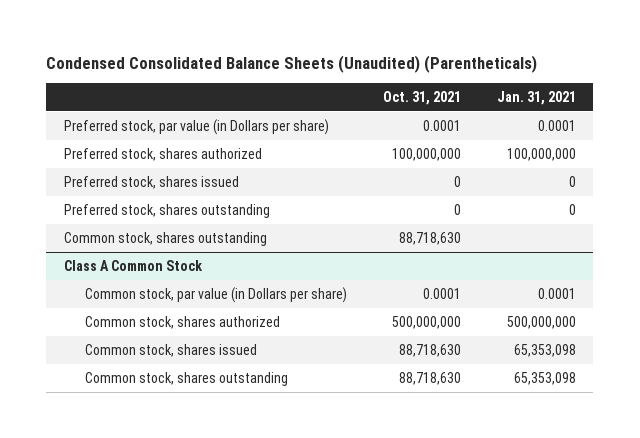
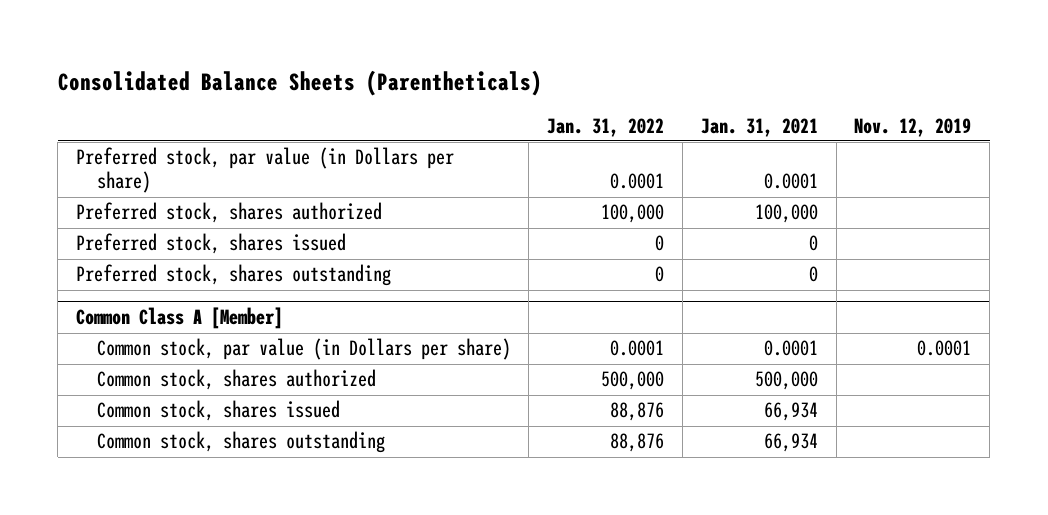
[46,54,538,73] Condensed Consolidated Balance Sheets (Unaudited) (Parentheticals) -> [57,69,542,96] Consolidated Balance Sheets (Parentheticals)
[382,90,461,105] Oct. 31, 2021 -> none
none -> [547,117,665,137] Jan. 31, 2022
none -> [854,117,972,137] Nov. 12, 2019
[506,147,576,161] 100,000,000 -> [754,204,818,224] 100,000
[64,231,268,246] Common stock, shares outstanding -> none
[64,259,204,271] Class A Common Stock -> [76,307,284,330] Common Class A [Member]
[506,315,576,329] 500,000,000 -> [754,371,818,391] 500,000
[513,343,576,357] 65,353,098 -> [763,402,818,422] 66,934
[513,371,576,385] 65,353,098 -> [763,433,818,453] 66,934

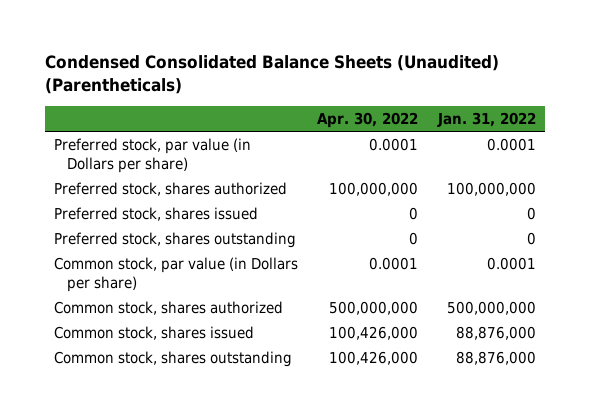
[57,69,542,96] Consolidated Balance Sheets (Parentheticals) -> [44,54,499,95] Condensed Consolidated Balance Sheets (Unaudited) (Parentheticals)
[700,117,818,137] Jan. 31, 2021 -> none
[854,117,972,137] Nov. 12, 2019 -> none
none -> [317,112,419,129] Apr. 30, 2022
[601,204,665,224] 100,000 -> [446,181,536,196] 100,000,000
[76,307,284,330] Common Class A [Member] -> none
[601,371,665,391] 500,000 -> [446,300,536,315] 500,000,000
[610,402,665,422] 88,876 -> [455,325,536,340] 88,876,000
[610,433,665,453] 88,876 -> [455,350,536,365] 88,876,000

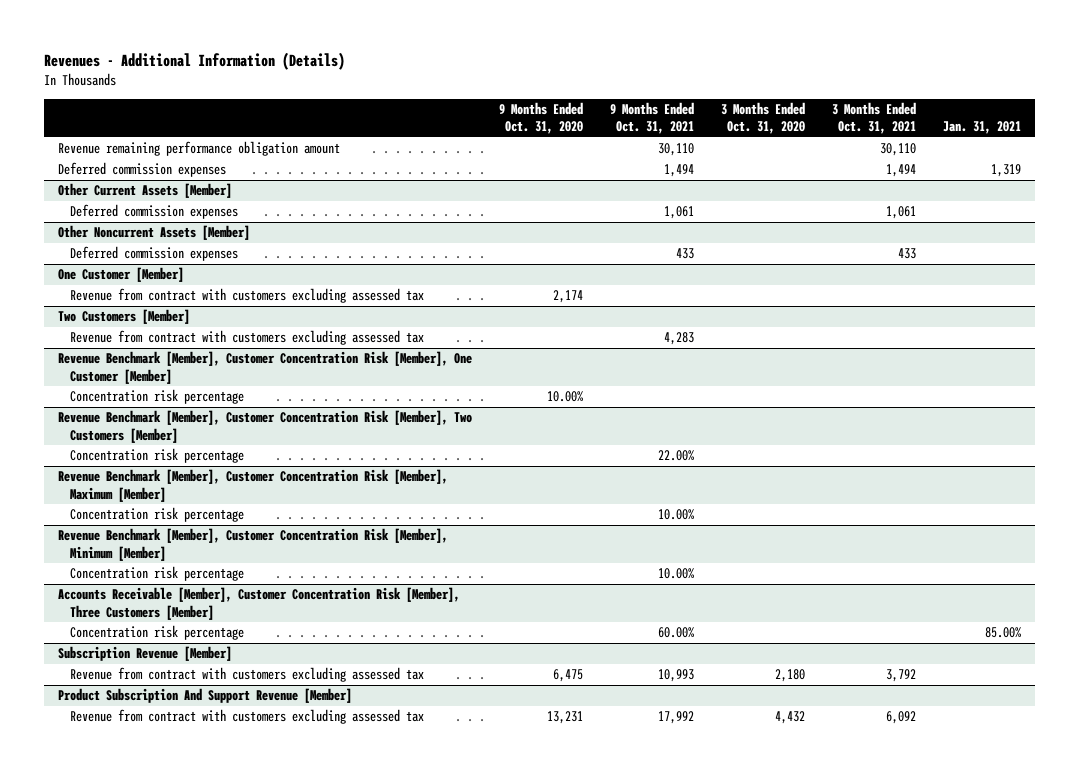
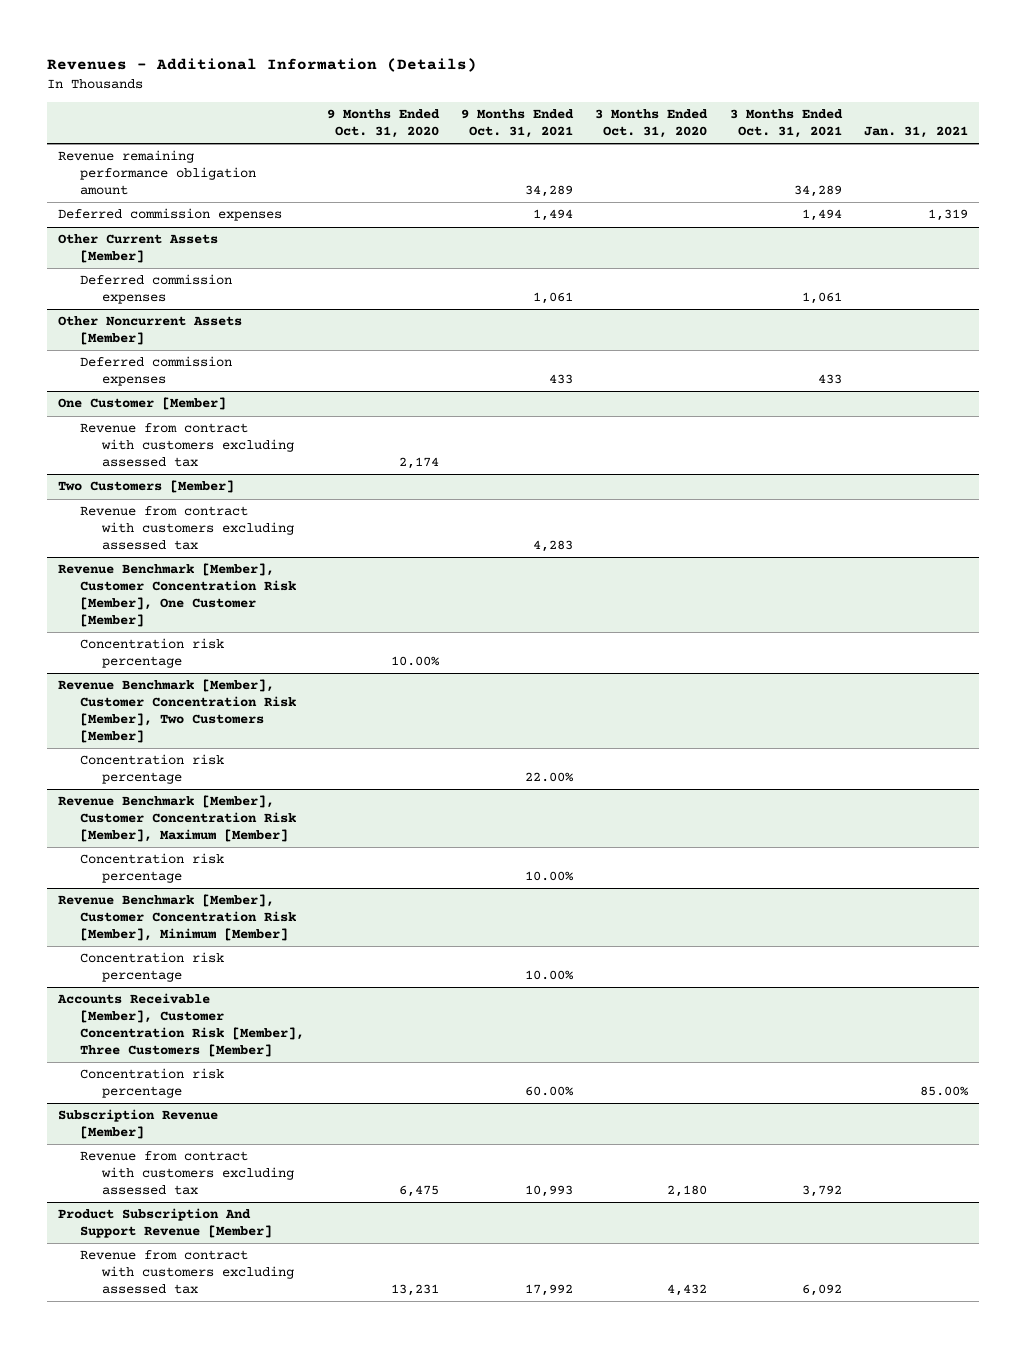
[657,143,694,157] 30,110 -> [524,184,573,197] 34,289
[879,143,916,157] 30,110 -> [793,184,842,197] 34,289

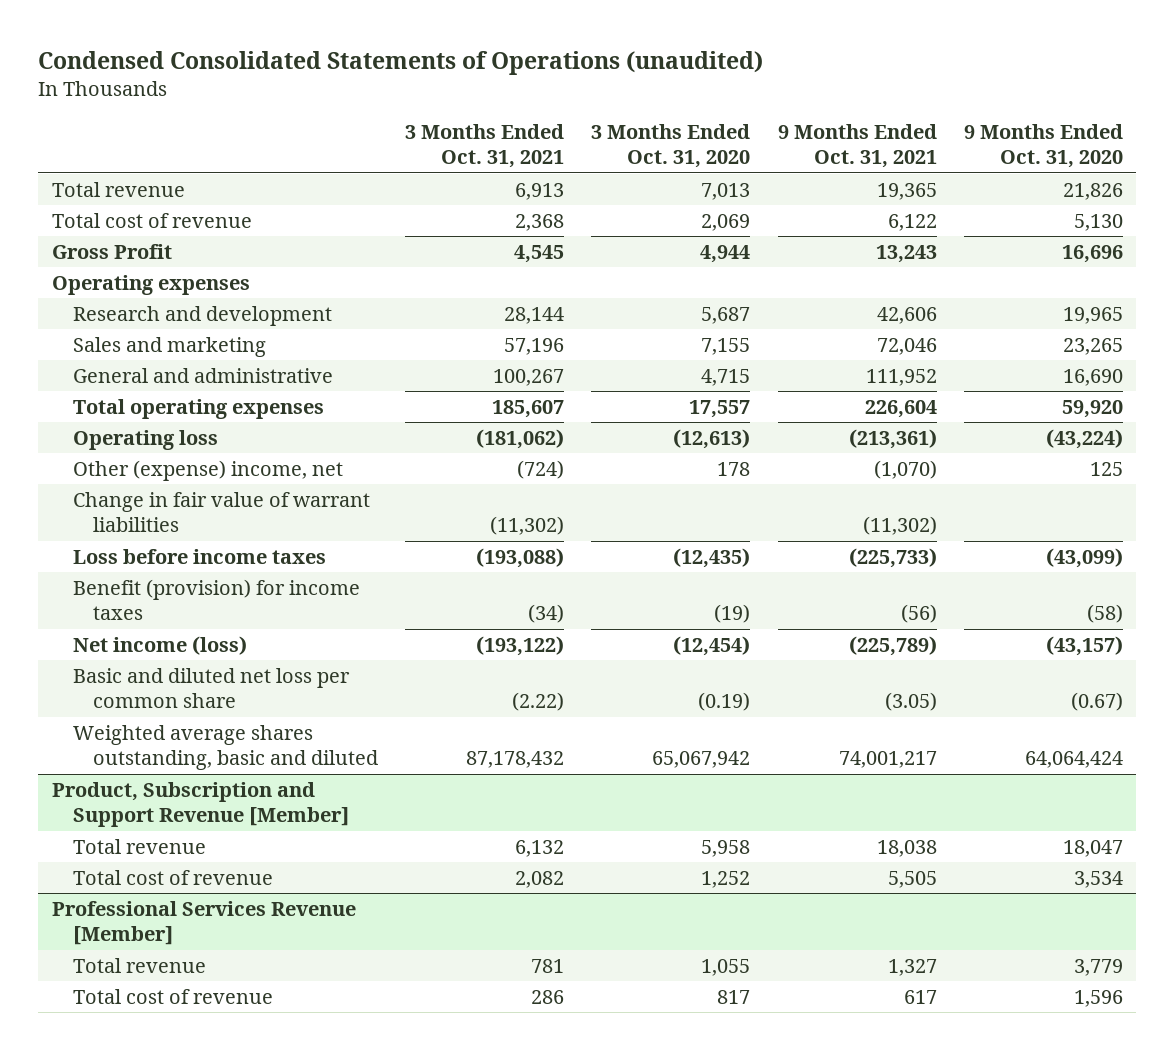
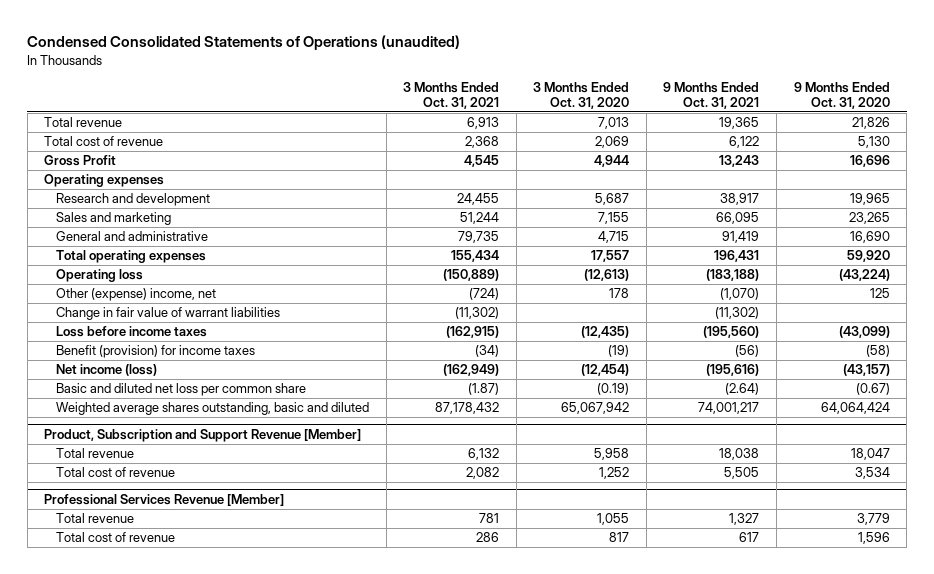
[504,306,565,324] 28,144 -> [457,193,500,206] 24,455
[876,306,937,324] 42,606 -> [720,193,760,206] 38,917
[504,337,565,355] 57,196 -> [460,212,500,225] 51,244
[876,337,937,355] 72,046 -> [716,212,760,225] 66,095
[493,368,565,386] 100,267 -> [458,231,500,244] 79,735
[865,368,937,386] 111,952 -> [722,231,760,244] 91,419
[492,399,565,418] 185,607 -> [451,250,500,263] 155,434
[864,399,937,418] 226,604 -> [714,250,760,263] 196,431
[476,428,565,449] (181,062) -> [443,269,500,282] (150,889)
[848,428,937,449] (213,361) -> [706,269,760,282] (183,188)
[476,547,565,568] (193,088) -> [446,326,500,339] (162,915)
[848,547,937,568] (225,733) -> [703,326,760,339] (195,560)
[476,635,565,656] (193,122) -> [443,364,500,377] (162,949)
[848,635,937,656] (225,789) -> [706,364,760,377] (195,616)
[512,692,565,712] (2.22) -> [468,383,500,396] (1.87)
[884,692,937,712] (3.05) -> [725,383,760,396] (2.64)

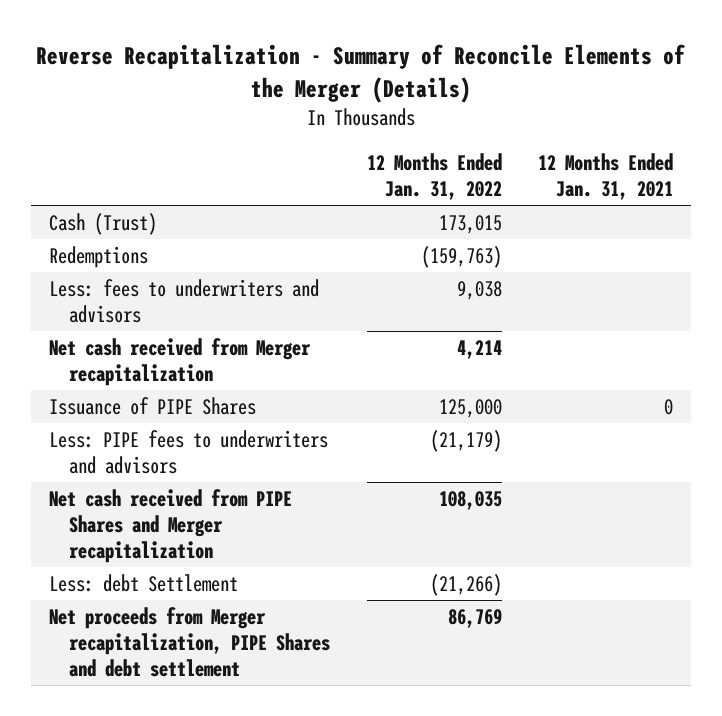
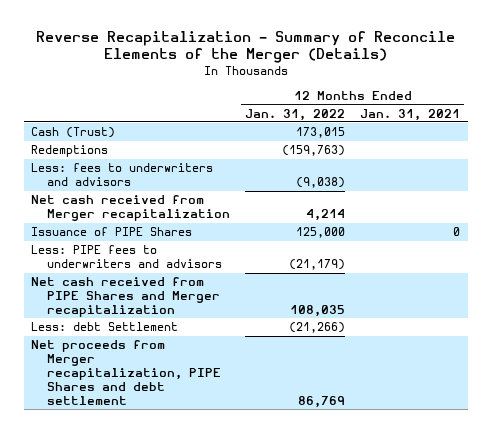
[456,280,502,300] 9,038 -> [295,177,345,189] (9,038)

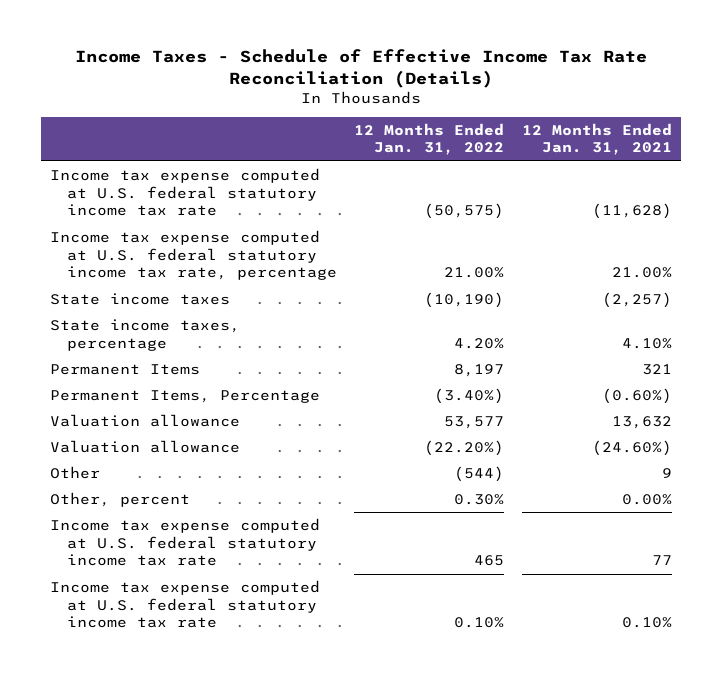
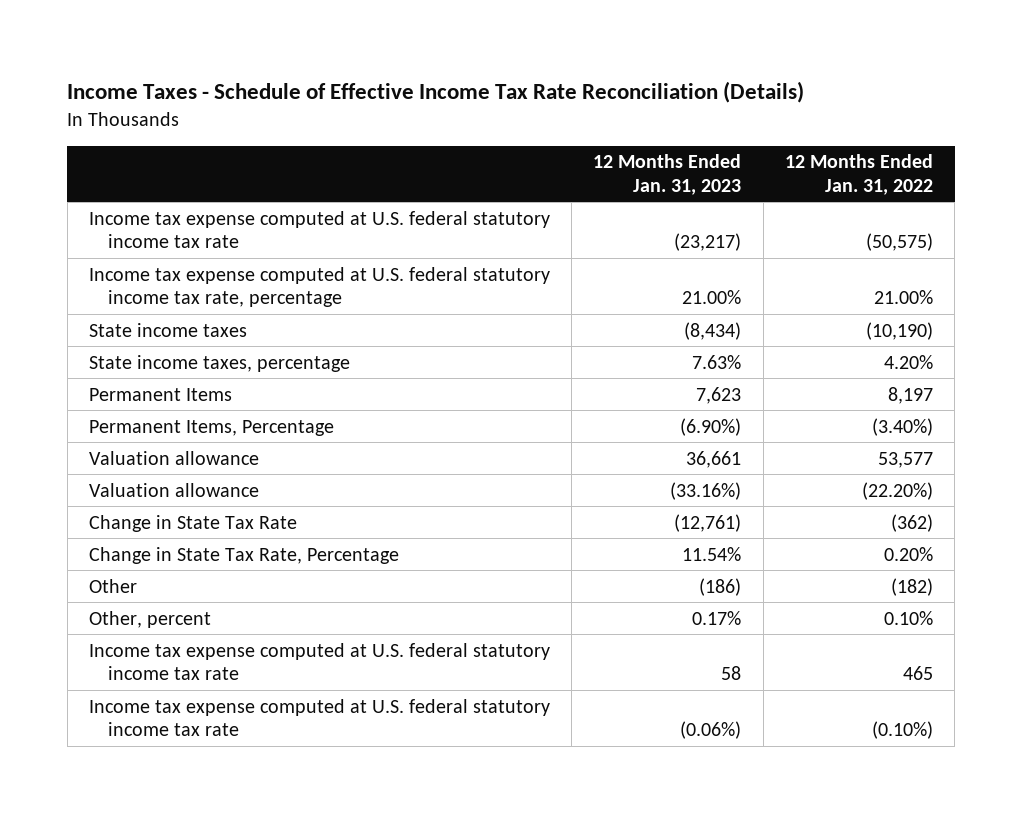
[521,122,672,156] 12 Months Ended Jan. 31, 2021 -> none
none -> [593,154,742,195] 12 Months Ended Jan. 31, 2023
none -> [89,514,298,532] Change in State Tax Rate
none -> [89,546,400,564] Change in State Tax Rate, Percentage
[454,466,505,483] (544) -> [890,577,933,596] (182)
[454,494,505,506] 0.30% -> [883,610,933,625] 0.10%
[454,617,505,629] 0.10% -> [871,720,933,739] (0.10%)

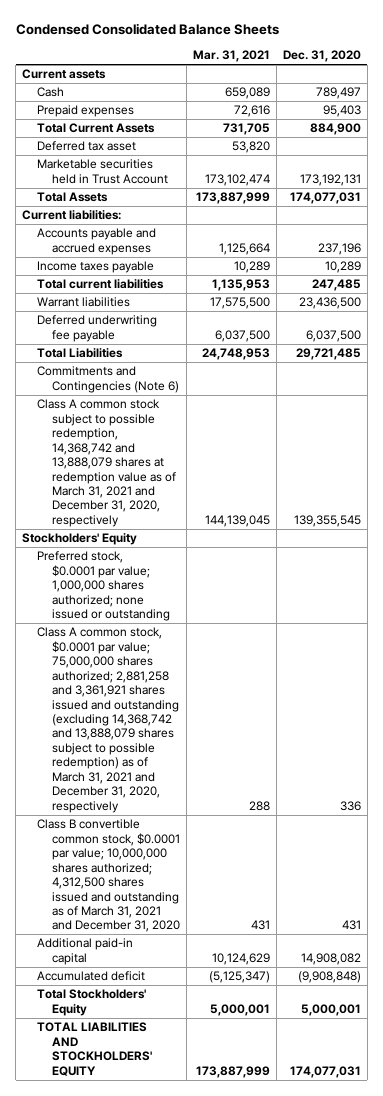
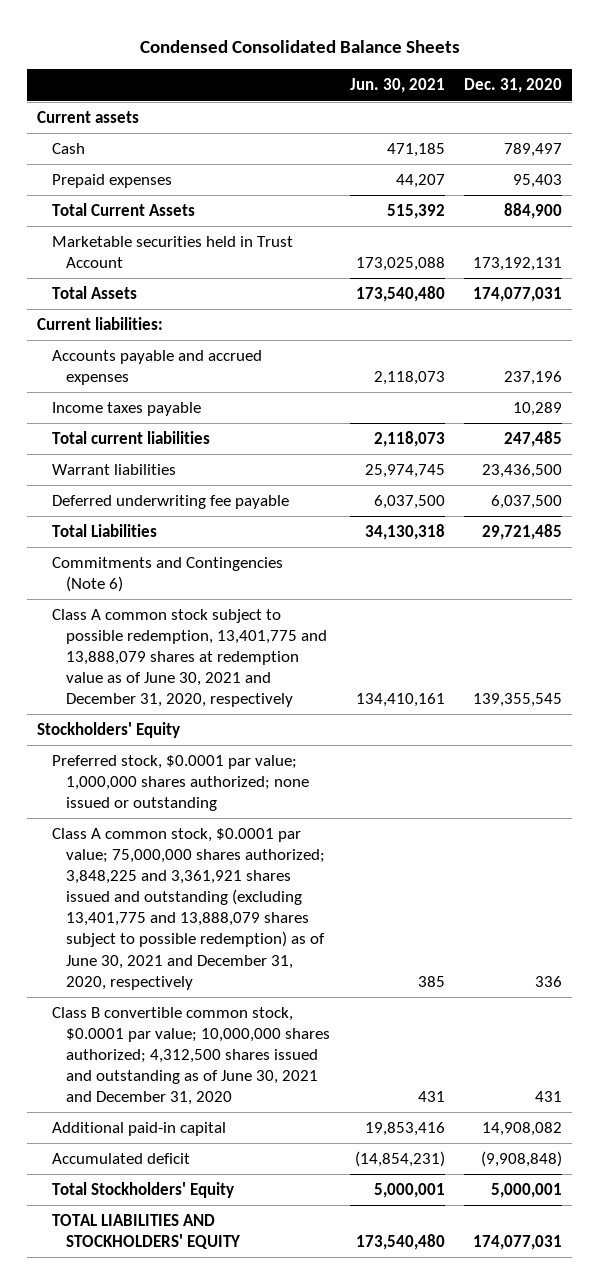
[192,50,270,63] Mar. 31, 2021 -> none
none -> [349,78,445,94] Jun. 30, 2021
[37,141,137,152] Deferred tax asset -> none
[37,399,177,527] Class A common stock subject to possible redemption, 14,368,742 and 13,888,079 shares at redemption value as of March 31, 2021 and December 31, 2020, respectively -> [51,608,328,708] Class A common stock subject to possible redemption, 13,401,775 and 13,888,079 shares at redemption value as of June 30, 2021 and December 31, 2020, respectively
[37,627,180,813] Class A common stock, $0.0001 par value; 75,000,000 shares authorized; 2,881,258 and 3,361,921 shares issued and outstanding (excluding 14,368,742 and 13,888,079 shares subject to possible redemption) as of March 31, 2021 and December 31, 2020, respectively -> [51,827,326,990] Class A common stock, $0.0001 par value; 75,000,000 shares authorized; 3,848,225 and 3,361,921 shares issued and outstanding (excluding 13,401,775 and 13,888,079 shares subject to possible redemption) as of June 30, 2021 and December 31, 2020, respectively
[37,819,181,933] Class B convertible common stock, $0.0001 par value; 10,000,000 shares authorized; 4,312,500 shares issued and outstanding as of March 31, 2021 and December 31, 2020 -> [51,1006,331,1106] Class B convertible common stock, $0.0001 par value; 10,000,000 shares authorized; 4,312,500 shares issued and outstanding as of June 30, 2021 and December 31, 2020

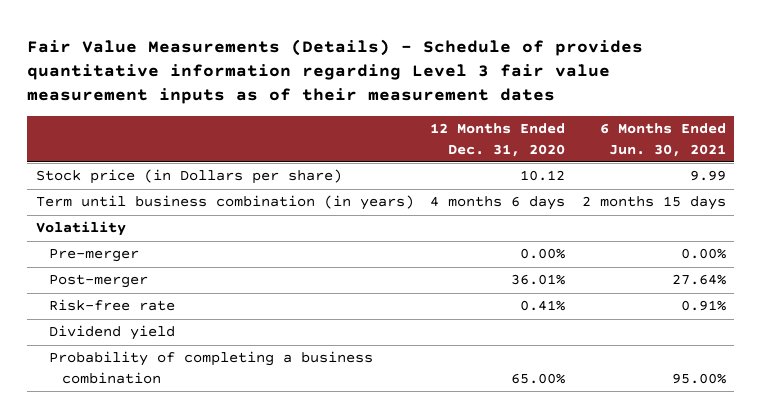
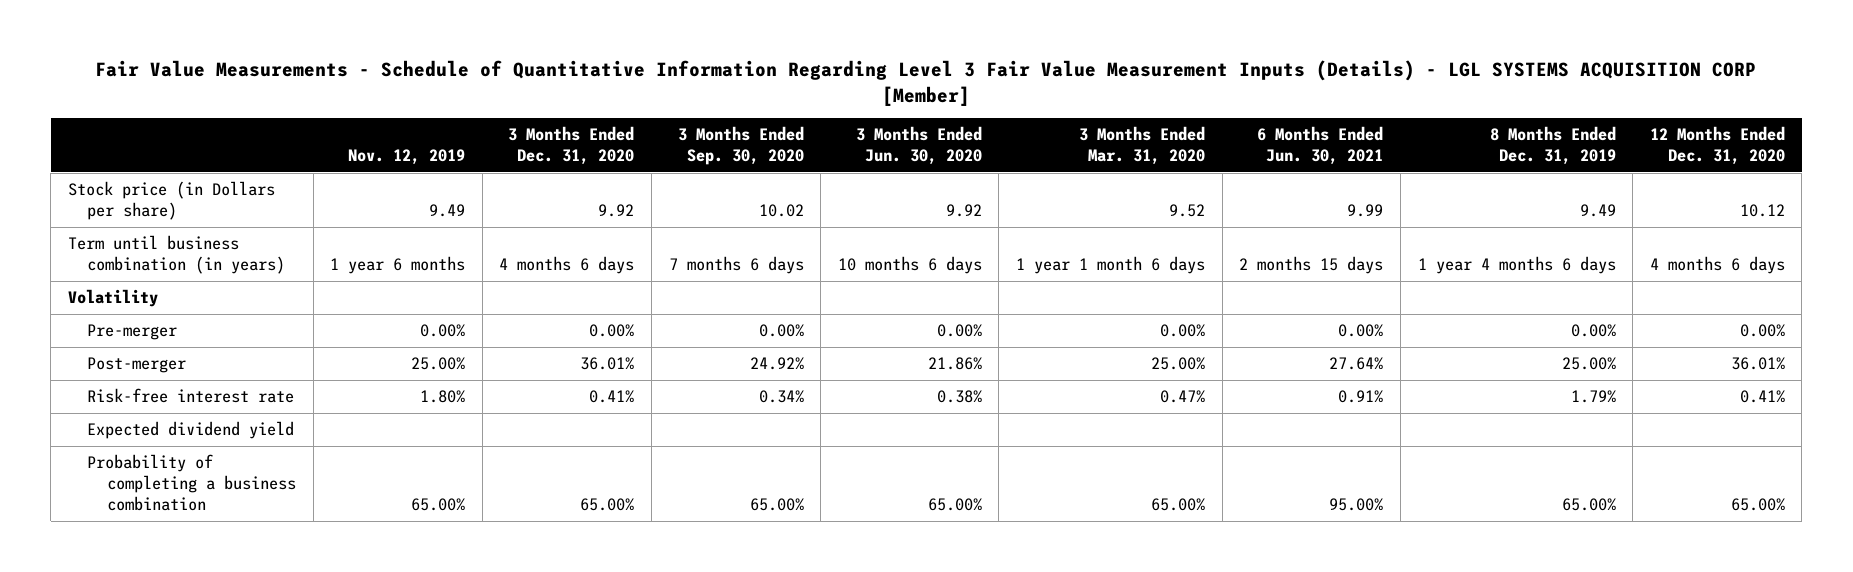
[27,38,644,105] Fair Value Measurements (Details) - Schedule of provides quantitative information regarding Level 3 fair value measurement inputs as of their measurement dates -> [95,60,1757,106] Fair Value Measurements - Schedule of Quantitative Information Regarding Level 3 Fair Value Measurement Inputs (Details) - LGL SYSTEMS ACQUISITION CORP [Member]
none -> [348,149,466,166] Nov. 12, 2019
none -> [508,126,635,166] 3 Months Ended Dec. 31, 2020
none -> [677,126,804,166] 3 Months Ended Sep. 30, 2020
none -> [855,126,982,166] 3 Months Ended Jun. 30, 2020
none -> [1079,126,1206,166] 3 Months Ended Mar. 31, 2020
none -> [1489,126,1616,166] 8 Months Ended Dec. 31, 2019
[48,299,175,312] Risk-free rate -> [87,388,295,404] Risk-free interest rate
[48,325,175,341] Dividend yield -> [87,421,295,440] Expected dividend yield

